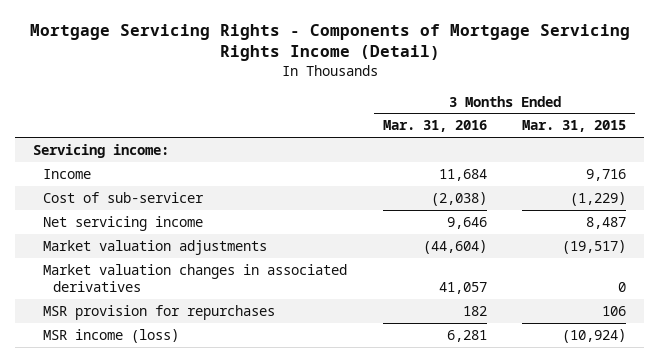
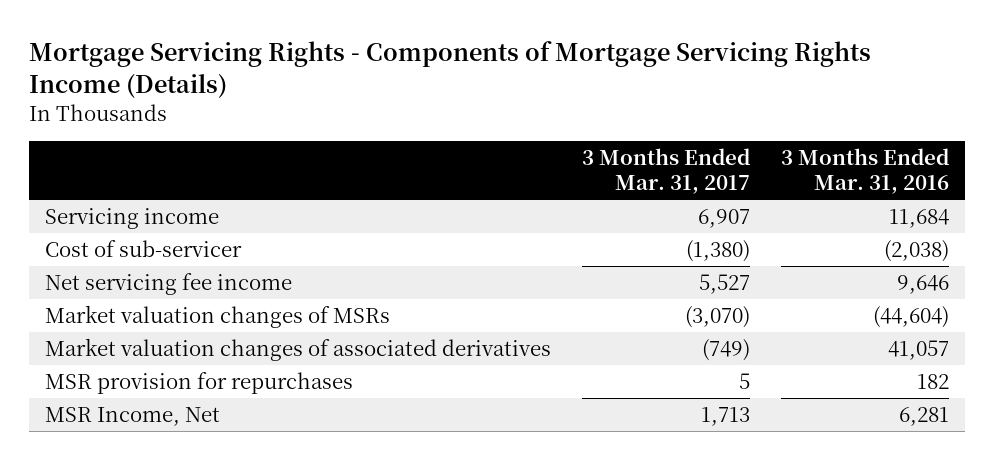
[29,24,630,62] Mortgage Servicing Rights - Components of Mortgage Servicing Rights Income (Detail) -> [29,41,872,99] Mortgage Servicing Rights - Components of Mortgage Servicing Rights Income (Details)
[522,120,627,133] Mar. 31, 2015 -> none
none -> [582,148,751,195] 3 Months Ended Mar. 31, 2017
[32,143,169,158] Servicing income: -> none
[42,168,91,179] Income -> [45,207,220,229] Servicing income
[42,215,203,231] Net servicing income -> [45,272,293,295] Net servicing fee income
[42,239,267,255] Market valuation adjustments -> [45,304,391,328] Market valuation changes of MSRs
[42,263,347,293] Market valuation changes in associated derivatives -> [45,337,552,361] Market valuation changes of associated derivatives
[42,328,179,343] MSR income (loss) -> [45,406,221,426] MSR Income, Net

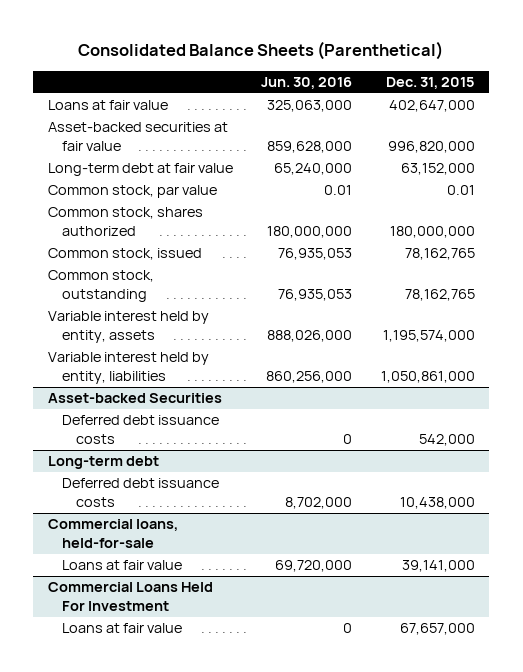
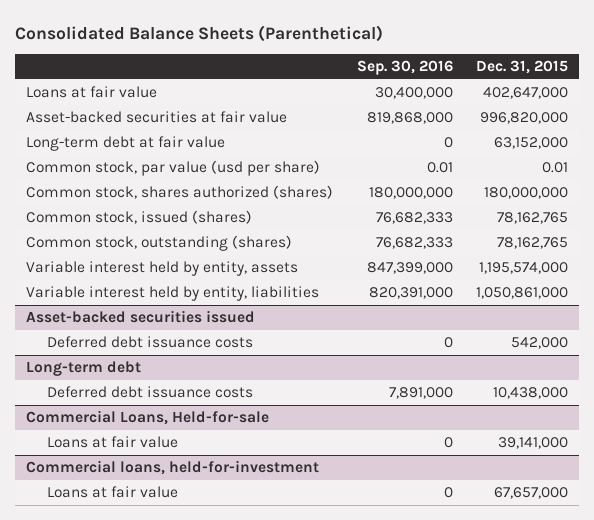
[261,76,353,89] Jun. 30, 2016 -> none
none -> [356,60,453,76] Sep. 30, 2016
[47,185,217,199] Common stock, par value -> [26,160,321,177] Common stock, par value (usd per share)
[47,207,203,236] Common stock, shares authorized -> [26,185,334,200] Common stock, shares authorized (shares)
[47,248,202,261] Common stock, issued -> [26,210,253,225] Common stock, issued (shares)
[47,270,154,302] Common stock, outstanding -> [26,235,293,252] Common stock, outstanding (shares)
[47,393,222,404] Asset-backed Securities -> [26,310,256,324] Asset-backed securities issued
[47,519,178,548] Commercial loans, held-for-sale -> [26,410,270,426] Commercial Loans, Held-for-sale
[47,582,213,611] Commercial Loans Held For Investment -> [26,460,320,476] Commercial loans, held-for-investment

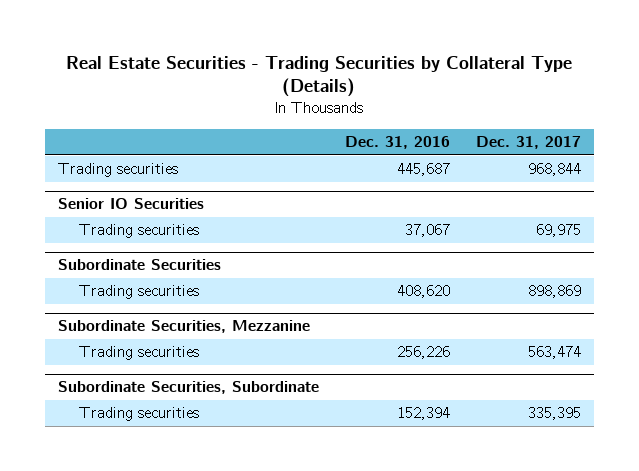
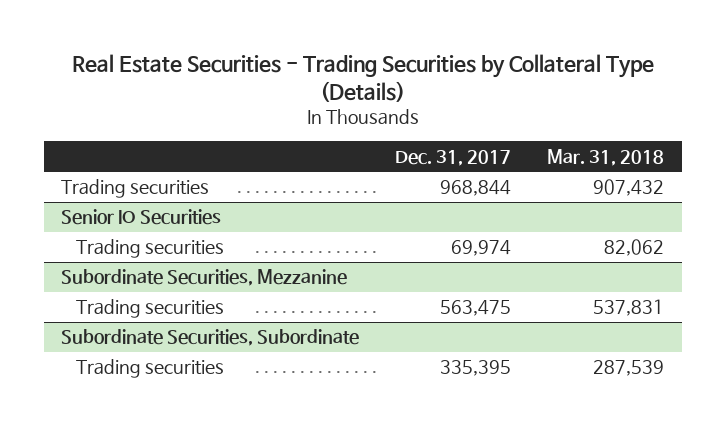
[344,136,450,150] Dec. 31, 2016 -> none
none -> [546,148,664,166] Mar. 31, 2018
[57,259,221,271] Subordinate Securities -> none
[78,285,199,300] Trading securities -> none
[536,224,582,238] 69,975 -> [451,240,512,257] 69,974
[528,346,582,360] 563,474 -> [440,300,512,317] 563,475

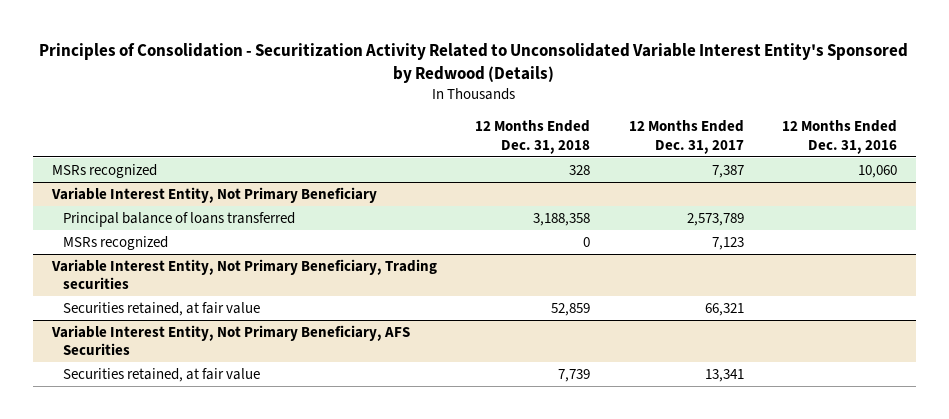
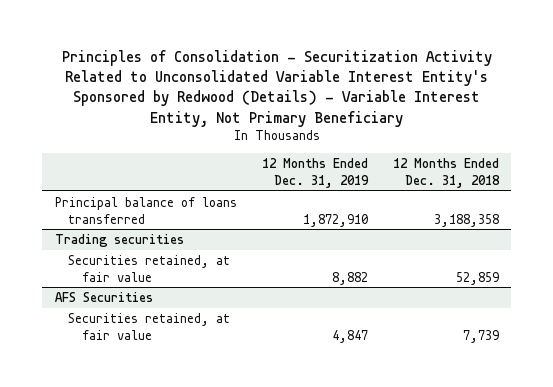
[39,42,909,84] Principles of Consolidation - Securitization Activity Related to Unconsolidated Variable Interest Entity's Sponsored by Redwood (Details) -> [61,50,492,127] Principles of Consolidation - Securitization Activity Related to Unconsolidated Variable Interest Entity's Sponsored by Redwood (Details) - Variable Interest Entity, Not Primary Beneficiary
[628,120,744,154] 12 Months Ended Dec. 31, 2017 -> none
[782,120,898,154] 12 Months Ended Dec. 31, 2016 -> none
none -> [261,157,369,188] 12 Months Ended Dec. 31, 2019
[51,164,157,179] MSRs recognized -> none
[50,187,377,204] Variable Interest Entity, Not Primary Beneficiary -> none
[62,236,168,251] MSRs recognized -> none
[50,259,437,290] Variable Interest Entity, Not Primary Beneficiary, Trading securities -> none
none -> [54,233,184,247] Trading securities
[50,325,410,356] Variable Interest Entity, Not Primary Beneficiary, AFS Securities -> none
none -> [54,291,153,302] AFS Securities

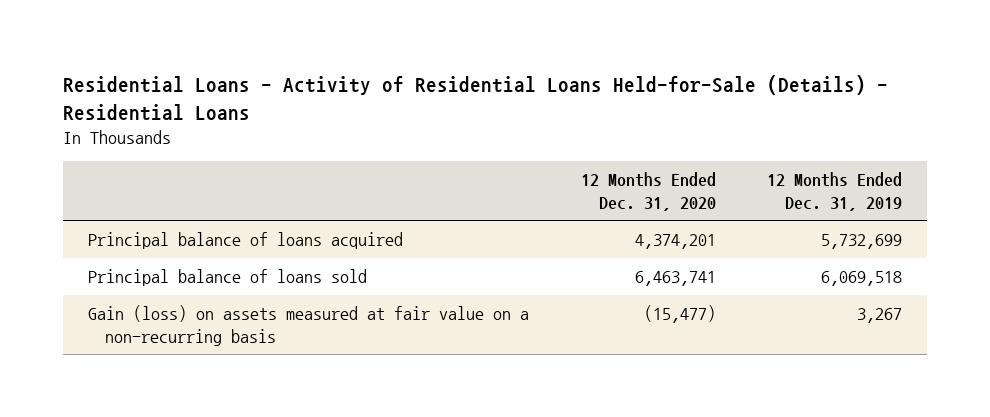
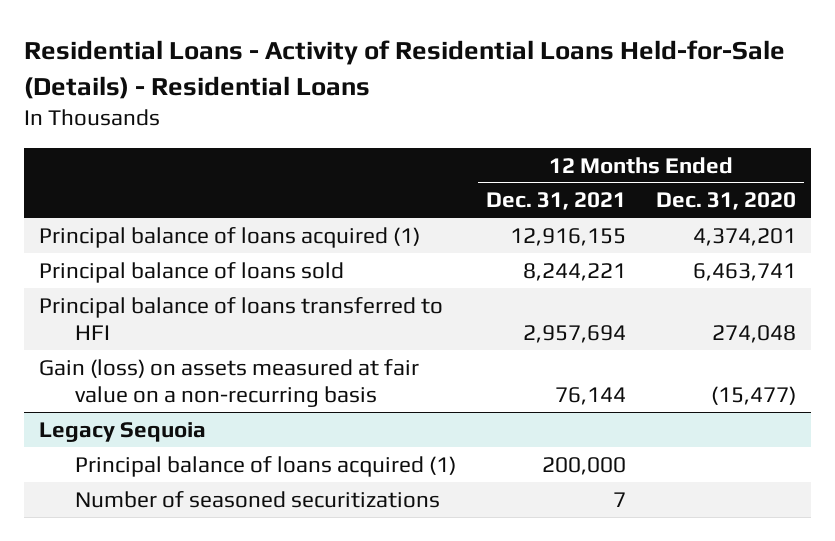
[766,172,902,211] 12 Months Ended Dec. 31, 2019 -> none
none -> [485,192,626,211] Dec. 31, 2021
[88,232,404,250] Principal balance of loans acquired -> [39,226,421,248] Principal balance of loans acquired (1)
none -> [39,296,444,341] Principal balance of loans transferred to HFI
none -> [39,421,207,442] Legacy Sequoia
none -> [74,455,456,477] Principal balance of loans acquired (1)
none -> [74,490,440,508] Number of seasoned securitizations

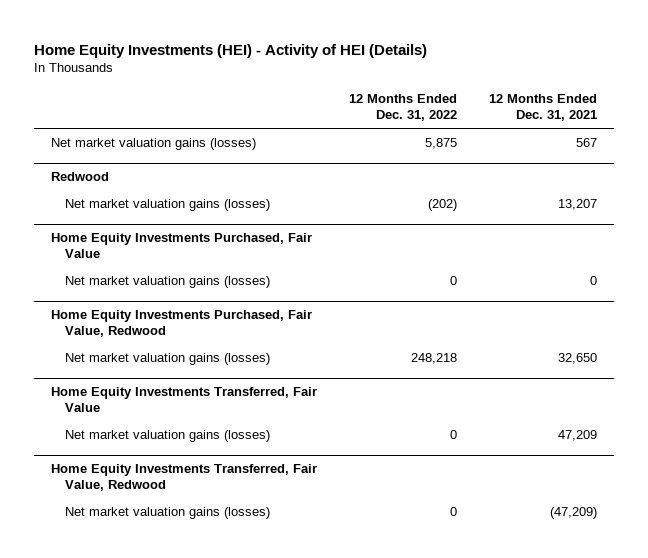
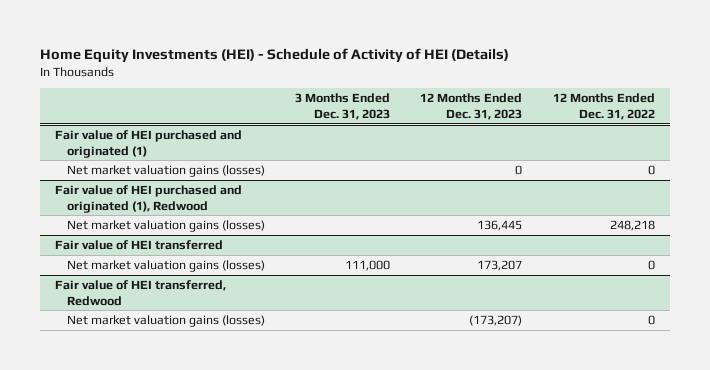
[34,43,428,58] Home Equity Investments (HEI) - Activity of HEI (Details) -> [39,48,509,64] Home Equity Investments (HEI) - Schedule of Activity of HEI (Details)
[489,94,598,122] 12 Months Ended Dec. 31, 2021 -> none
none -> [295,93,391,121] 3 Months Ended Dec. 31, 2023
none -> [420,93,523,121] 12 Months Ended Dec. 31, 2023
[50,137,256,150] Net market valuation gains (losses) -> none
[50,171,109,181] Redwood -> none
[65,198,271,211] Net market valuation gains (losses) -> none
[50,232,312,259] Home Equity Investments Purchased, Fair Value -> [54,129,242,158] Fair value of HEI purchased and originated (1)
[50,309,312,338] Home Equity Investments Purchased, Fair Value, Redwood -> none
none -> [54,184,242,213] Fair value of HEI purchased and originated (1), Redwood
[50,386,317,413] Home Equity Investments Transferred, Fair Value -> [54,239,223,250] Fair value of HEI transferred
[50,463,317,492] Home Equity Investments Transferred, Fair Value, Redwood -> none
none -> [54,279,226,306] Fair value of HEI transferred, Redwood

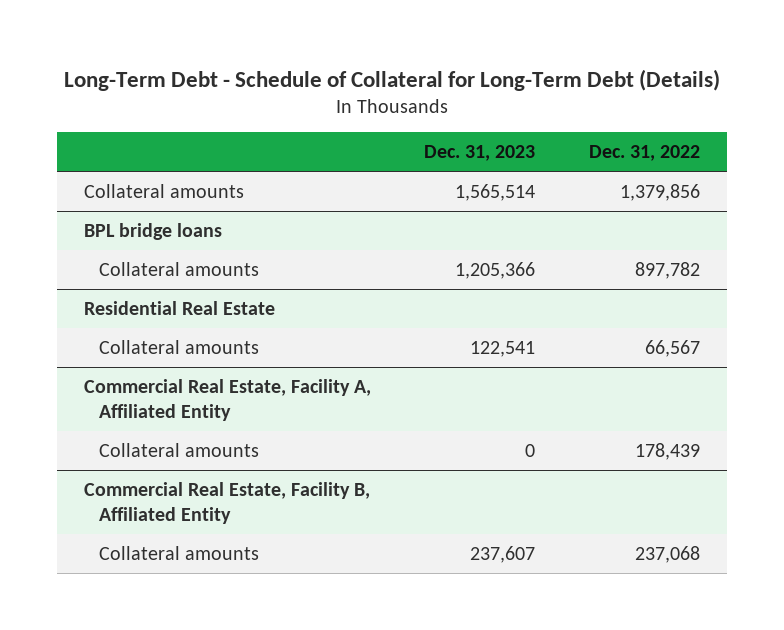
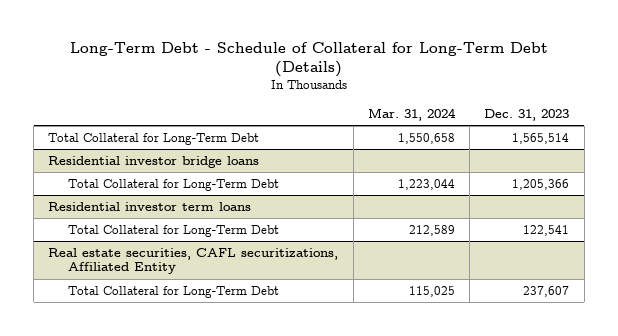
[589,145,701,162] Dec. 31, 2022 -> none
none -> [367,107,456,121] Mar. 31, 2024
[83,378,371,421] Commercial Real Estate, Facility A, Affiliated Entity -> none
[98,442,259,457] Collateral amounts -> none
[83,481,370,524] Commercial Real Estate, Facility B, Affiliated Entity -> none
[83,183,244,198] Collateral amounts -> [48,132,260,145] Total Collateral for Long-Term Debt
[83,222,222,240] BPL bridge loans -> [48,155,260,168] Residential investor bridge loans
[98,261,259,276] Collateral amounts -> [68,178,280,191] Total Collateral for Long-Term Debt
[83,300,275,315] Residential Real Estate -> [48,201,252,211] Residential investor term loans
[98,339,259,354] Collateral amounts -> [68,224,280,237] Total Collateral for Long-Term Debt
none -> [48,247,339,275] Real estate securities, CAFL securitizations, Affiliated Entity
[98,545,259,560] Collateral amounts -> [68,285,280,298] Total Collateral for Long-Term Debt

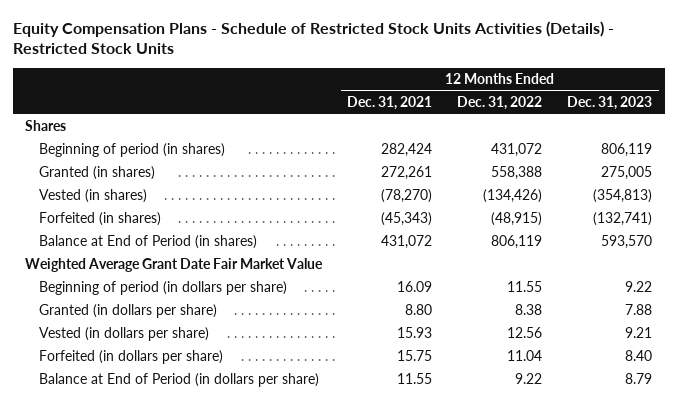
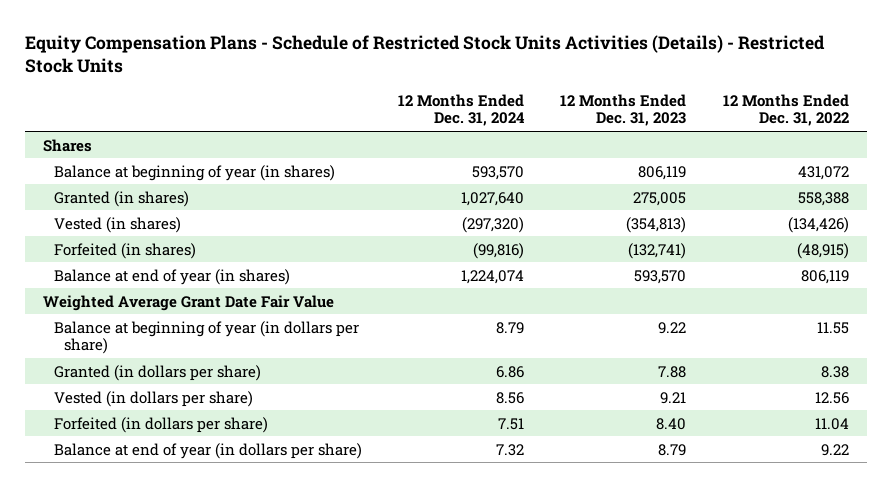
[347,95,433,110] Dec. 31, 2021 -> none
none -> [398,93,526,127] 12 Months Ended Dec. 31, 2024
[39,143,226,158] Beginning of period (in shares) -> [53,164,335,181] Balance at beginning of year (in shares)
[39,235,258,250] Balance at End of Period (in shares) -> [53,268,290,285] Balance at end of year (in shares)
[25,258,324,273] Weighted Average Grant Date Fair Market Value -> [43,294,335,311] Weighted Average Grant Date Fair Value
[39,281,288,296] Beginning of period (in dollars per share) -> [53,320,359,355] Balance at beginning of year (in dollars per share)
[39,373,320,388] Balance at End of Period (in dollars per share) -> [53,442,362,459] Balance at end of year (in dollars per share)

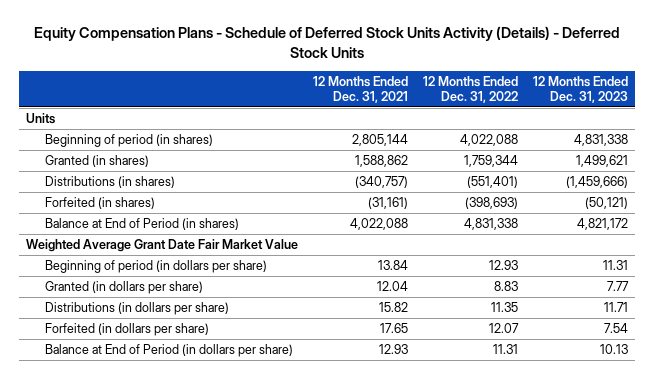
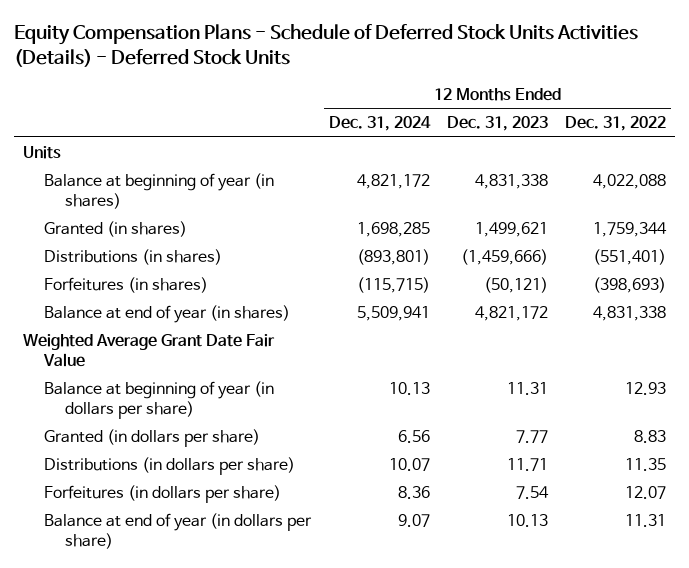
[33,26,620,59] Equity Compensation Plans - Schedule of Deferred Stock Units Activity (Details) - Deferred Stock Units -> [14,24,639,68] Equity Compensation Plans - Schedule of Deferred Stock Units Activities (Details) - Deferred Stock Units
[313,75,409,103] 12 Months Ended Dec. 31, 2021 -> none
none -> [328,116,431,132] Dec. 31, 2024
[44,134,213,148] Beginning of period (in shares) -> [44,172,275,209] Balance at beginning of year (in shares)
[44,197,155,210] Forfeited (in shares) -> [44,276,209,293] Forfeitures (in shares)
[44,218,239,231] Balance at End of Period (in shares) -> [44,304,291,323] Balance at end of year (in shares)
[26,239,299,253] Weighted Average Grant Date Fair Market Value -> [22,333,275,367] Weighted Average Grant Date Fair Value
[44,260,267,274] Beginning of period (in dollars per share) -> [44,380,275,419] Balance at beginning of year (in dollars per share)
[44,323,209,337] Forfeited (in dollars per share) -> [44,484,282,503] Forfeitures (in dollars per share)
[44,344,293,358] Balance at End of Period (in dollars per share) -> [44,512,313,549] Balance at end of year (in dollars per share)

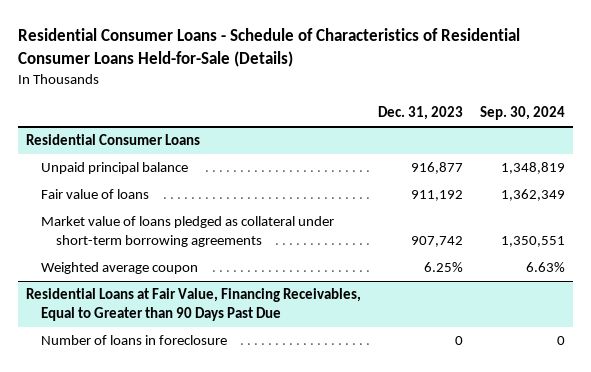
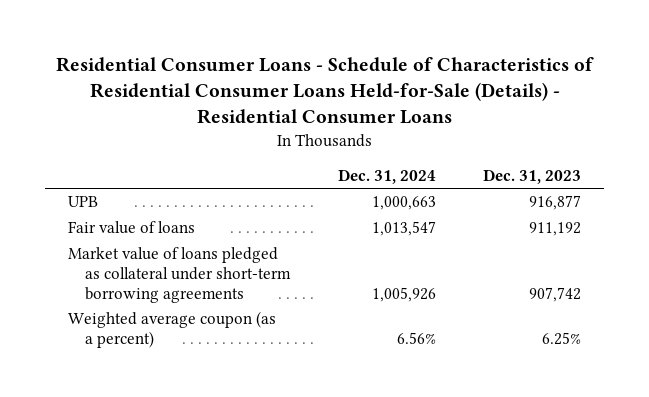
[17,27,520,68] Residential Consumer Loans - Schedule of Characteristics of Residential Consumer Loans Held-for-Sale (Details) -> [55,56,594,124] Residential Consumer Loans - Schedule of Characteristics of Residential Consumer Loans Held-for-Sale (Details) - Residential Consumer Loans
[479,106,565,121] Sep. 30, 2024 -> none
none -> [337,168,436,184] Dec. 31, 2024
[26,134,201,146] Residential Consumer Loans -> none
[41,162,189,175] Unpaid principal balance -> [68,196,99,208] UPB
[26,288,362,322] Residential Loans at Fair Value, Financing Receivables, Equal to Greater than 90 Days Past Due -> none
[41,335,228,346] Number of loans in foreclosure -> none
[41,262,199,275] Weighted average coupon -> [68,311,277,349] Weighted average coupon (as a percent)

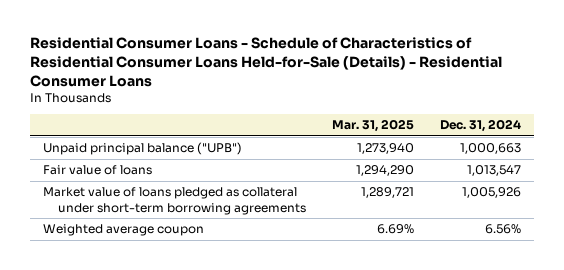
[482,168,581,184] Dec. 31, 2023 -> none
none -> [331,119,414,133] Mar. 31, 2025
[68,196,99,208] UPB -> [42,142,242,156] Unpaid principal balance ("UPB")
[68,311,277,349] Weighted average coupon (as a percent) -> [42,224,204,237] Weighted average coupon

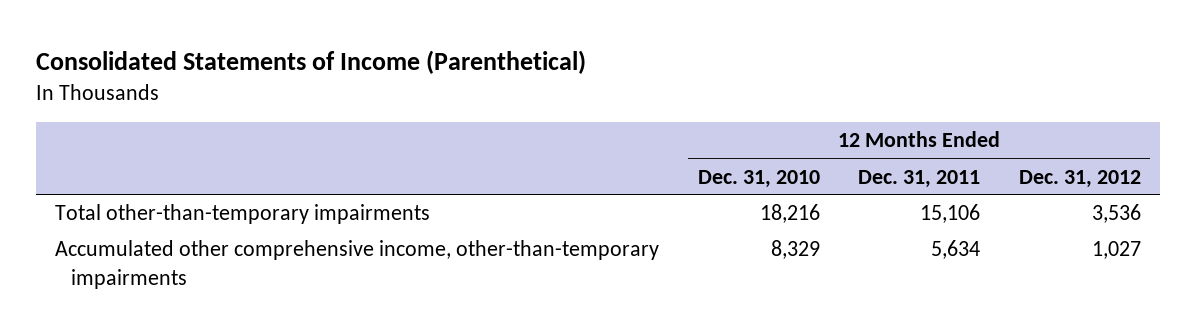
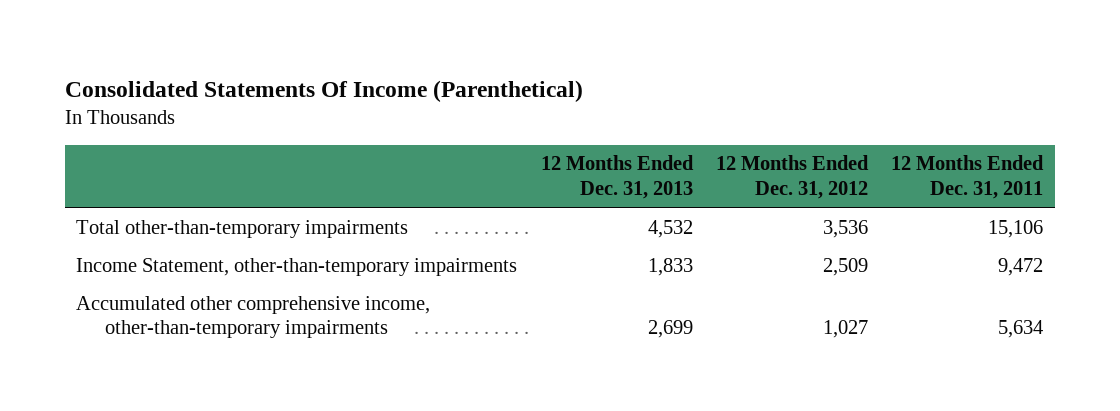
[35,49,586,74] Consolidated Statements of Income (Parenthetical) -> [64,79,583,102] Consolidated Statements Of Income (Parenthetical)
[697,169,820,188] Dec. 31, 2010 -> none
none -> [540,155,694,200] 12 Months Ended Dec. 31, 2013
none -> [76,257,518,276] Income Statement, other-than-temporary impairments

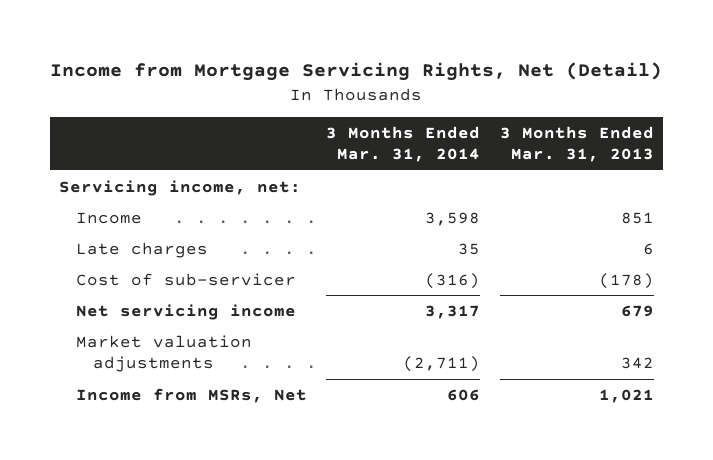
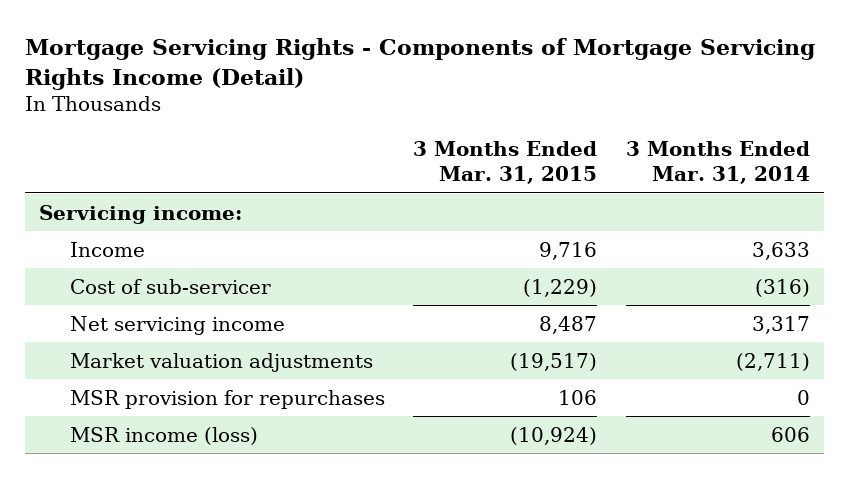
[50,62,663,82] Income from Mortgage Servicing Rights, Net (Detail) -> [24,37,815,90] Mortgage Servicing Rights - Components of Mortgage Servicing Rights Income (Detail)
[499,125,654,163] 3 Months Ended Mar. 31, 2013 -> none
none -> [413,140,598,184] 3 Months Ended Mar. 31, 2015
[75,241,208,258] Late charges -> none
[59,179,302,196] Servicing income, net: -> [39,204,243,224] Servicing income:
[425,211,481,226] 3,598 -> [751,241,810,260] 3,633
none -> [69,389,385,409] MSR provision for repurchases
[75,387,307,403] Income from MSRs, Net -> [69,426,258,445] MSR income (loss)

